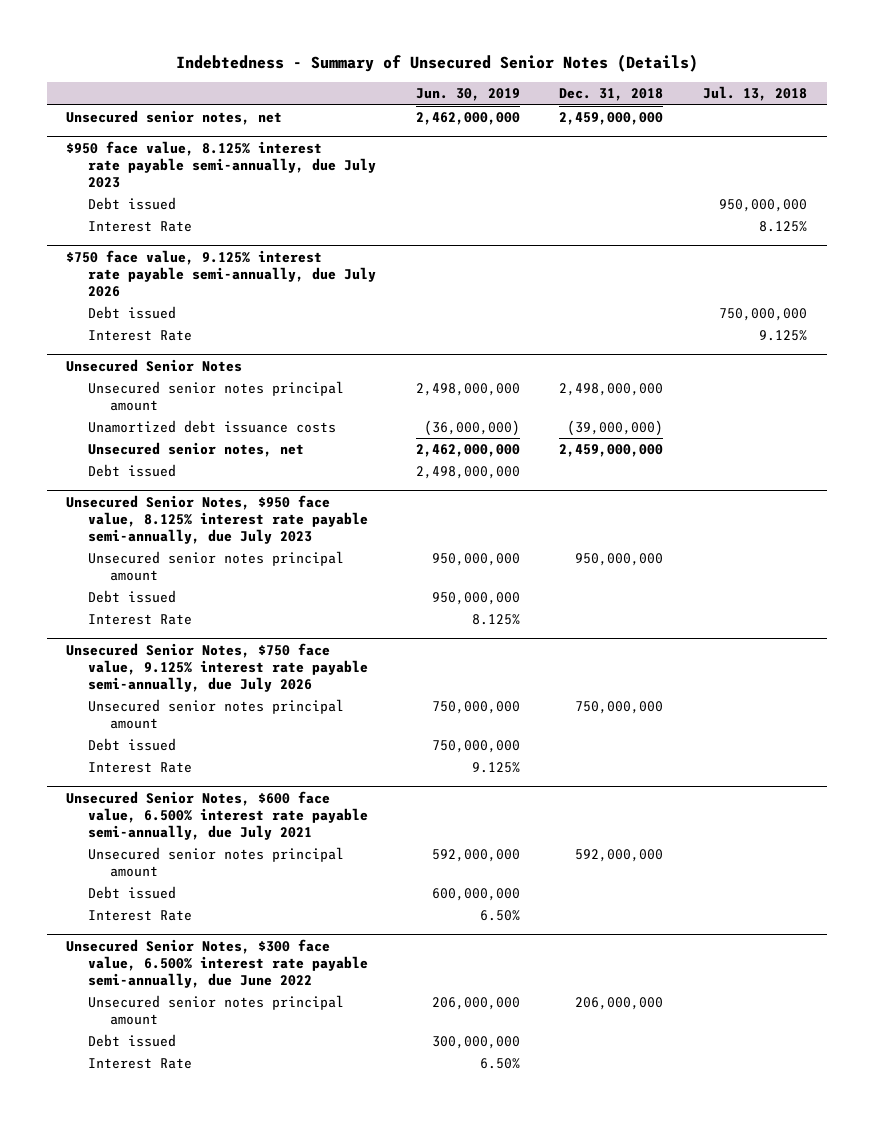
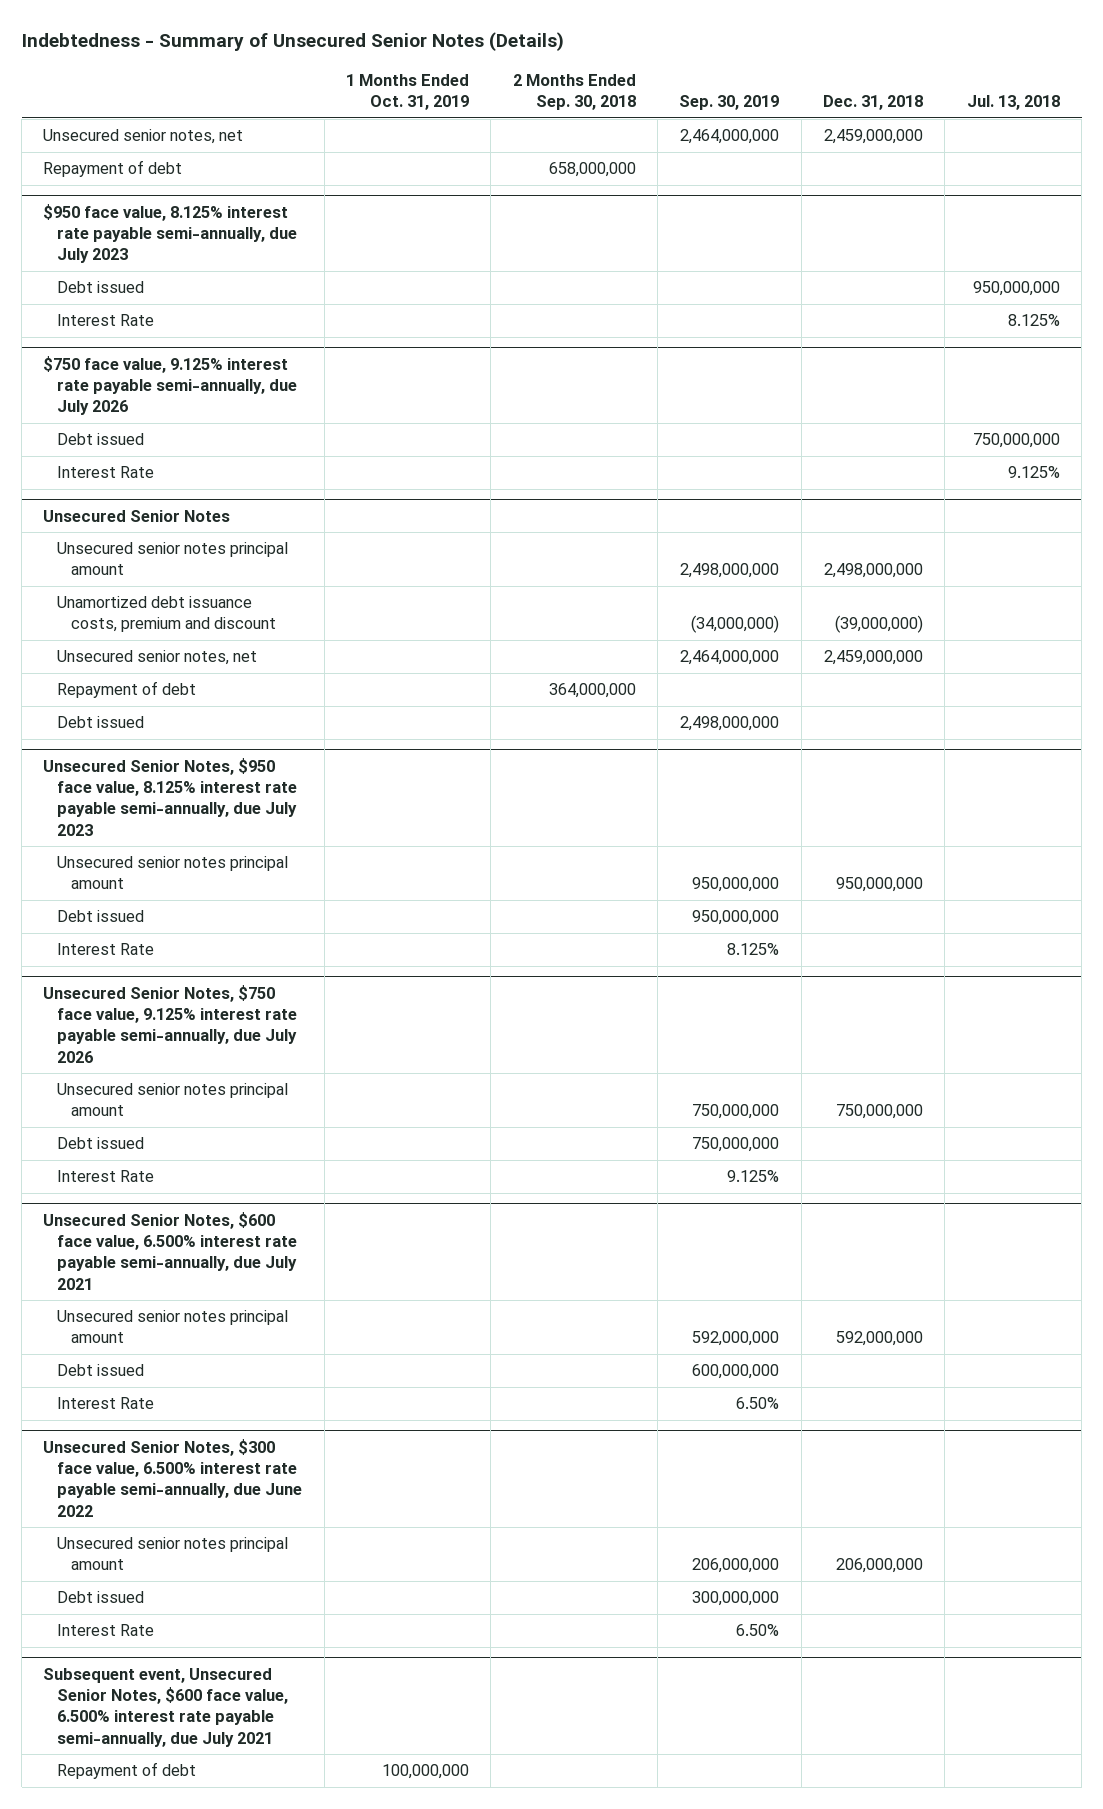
[415,88,520,102] Jun. 30, 2019 -> none
none -> [345,74,469,111] 1 Months Ended Oct. 31, 2019
none -> [512,74,636,111] 2 Months Ended Sep. 30, 2018
none -> [679,95,780,111] Sep. 30, 2019
none -> [43,160,183,178] Repayment of debt
[88,420,337,434] Unamortized debt issuance costs -> [57,596,277,633] Unamortized debt issuance costs, premium and discount
none -> [57,681,197,699] Repayment of debt
none -> [43,1667,289,1747] Subsequent event, Unsecured Senior Notes, $600 face value, 6.500% interest rate payable semi-annually, due July 2021
none -> [57,1762,197,1780] Repayment of debt

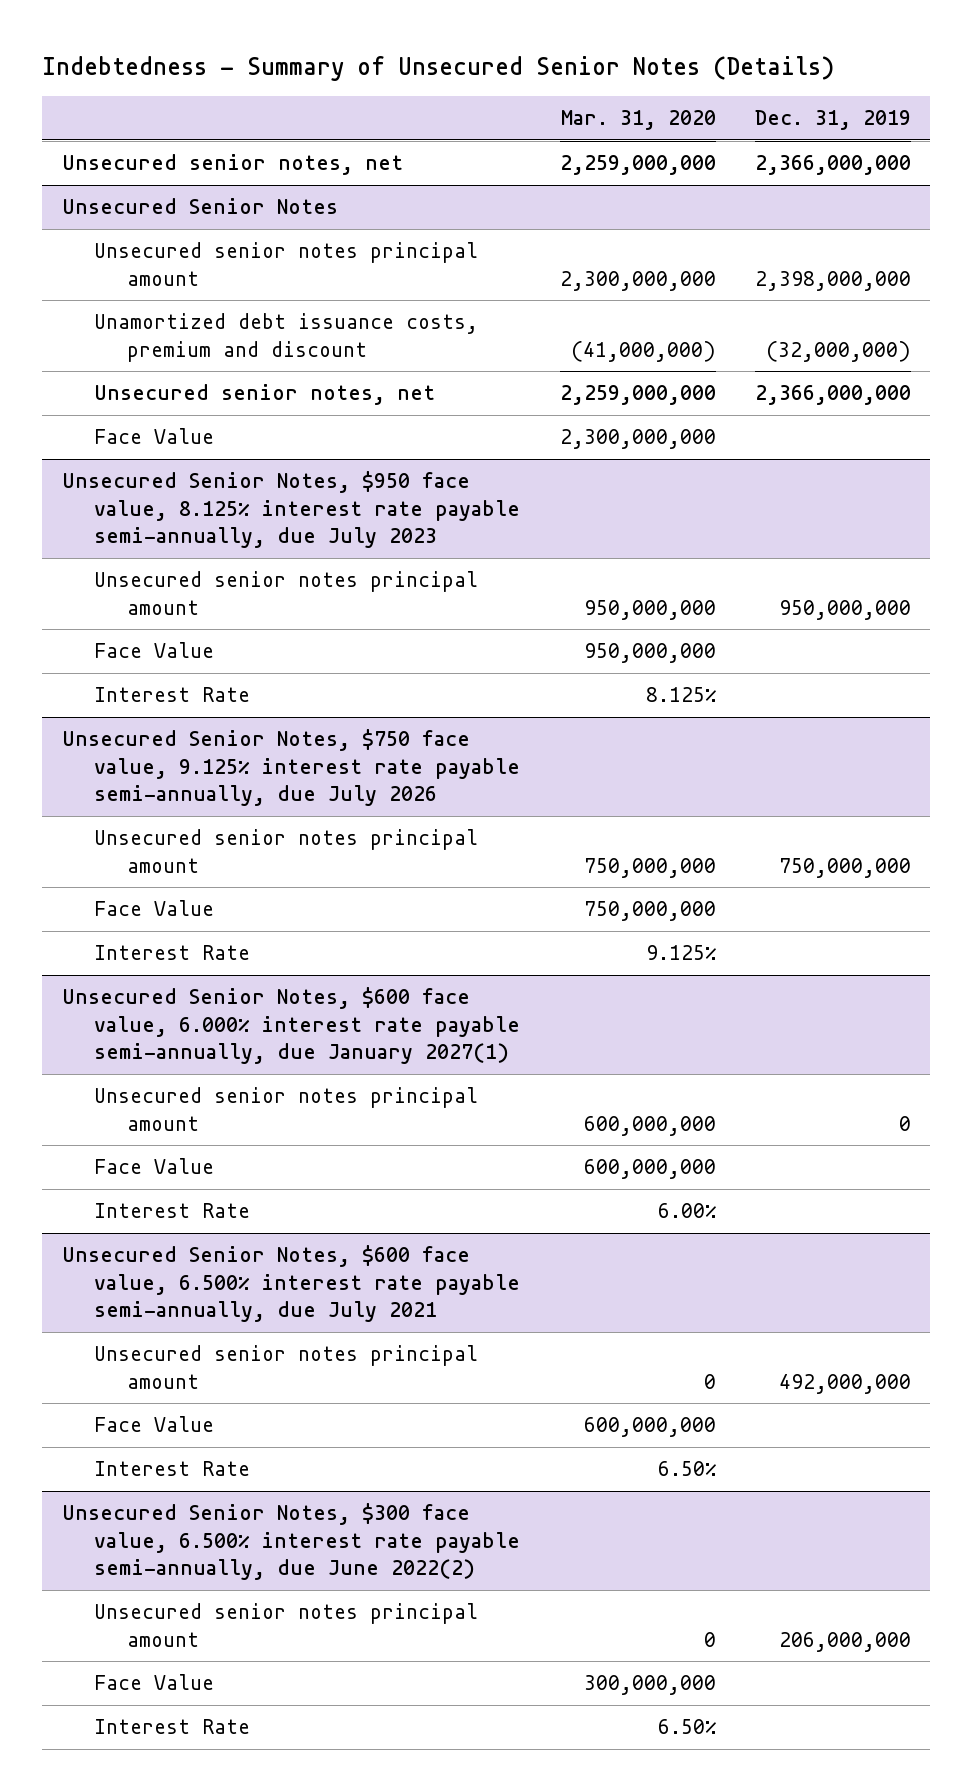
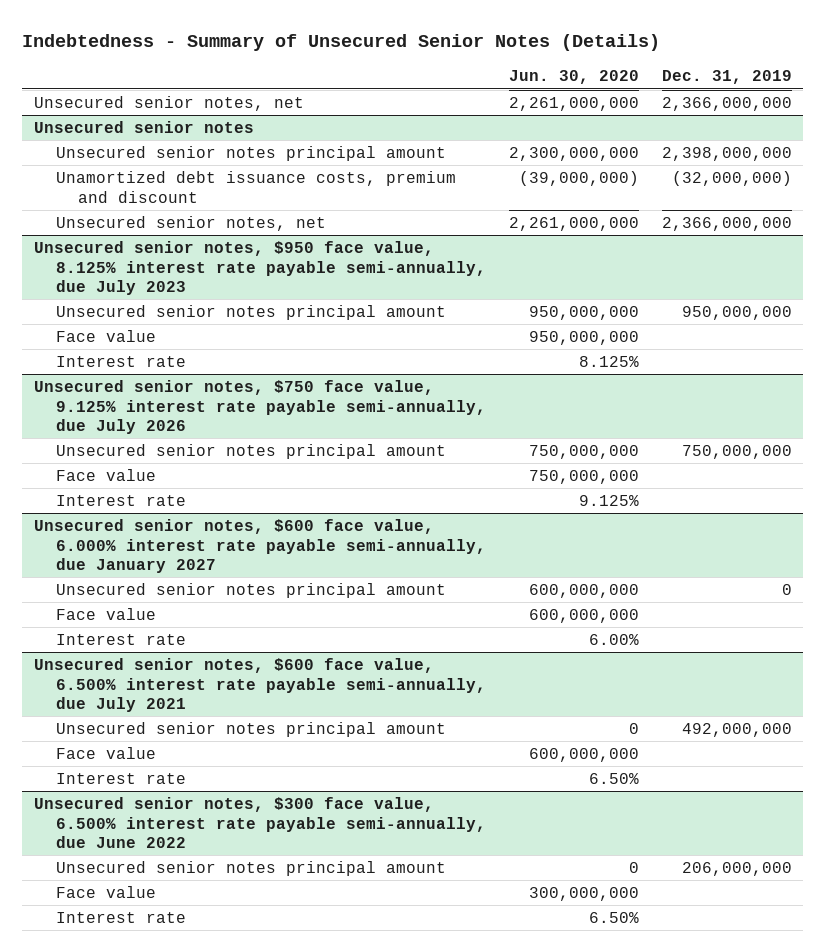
[560,110,716,131] Mar. 31, 2020 -> none
none -> [508,70,639,85] Jun. 30, 2020
[61,198,338,215] Unsecured Senior Notes -> [33,121,254,134] Unsecured senior notes
[94,428,215,445] Face Value -> none
[61,471,521,548] Unsecured Senior Notes, $950 face value, 8.125% interest rate payable semi-annually, due July 2023 -> [33,241,486,295] Unsecured senior notes, $950 face value, 8.125% interest rate payable semi-annually, due July 2023
[94,642,215,659] Face Value -> [55,330,156,343] Face value
[94,687,251,703] Interest Rate -> [55,356,186,368] Interest rate
[61,729,521,806] Unsecured Senior Notes, $750 face value, 9.125% interest rate payable semi-annually, due July 2026 -> [33,380,486,434] Unsecured senior notes, $750 face value, 9.125% interest rate payable semi-annually, due July 2026
[94,900,215,917] Face Value -> [55,469,156,482] Face value
[94,945,251,961] Interest Rate -> [55,495,186,507] Interest rate
[61,987,521,1064] Unsecured Senior Notes, $600 face value, 6.000% interest rate payable semi-annually, due January 2027(1) -> [33,519,486,573] Unsecured senior notes, $600 face value, 6.000% interest rate payable semi-annually, due January 2027
[94,1158,215,1175] Face Value -> [55,608,156,621] Face value
[94,1203,251,1219] Interest Rate -> [55,634,186,646] Interest rate
[61,1245,521,1322] Unsecured Senior Notes, $600 face value, 6.500% interest rate payable semi-annually, due July 2021 -> [33,658,486,712] Unsecured senior notes, $600 face value, 6.500% interest rate payable semi-annually, due July 2021
[94,1416,215,1433] Face Value -> [55,747,156,760] Face value
[94,1461,251,1477] Interest Rate -> [55,773,186,785] Interest rate
[61,1503,521,1580] Unsecured Senior Notes, $300 face value, 6.500% interest rate payable semi-annually, due June 2022(2) -> [33,797,486,848] Unsecured senior notes, $300 face value, 6.500% interest rate payable semi-annually, due June 2022
[94,1674,215,1691] Face Value -> [55,886,156,899] Face value
[94,1719,251,1735] Interest Rate -> [55,912,186,924] Interest rate

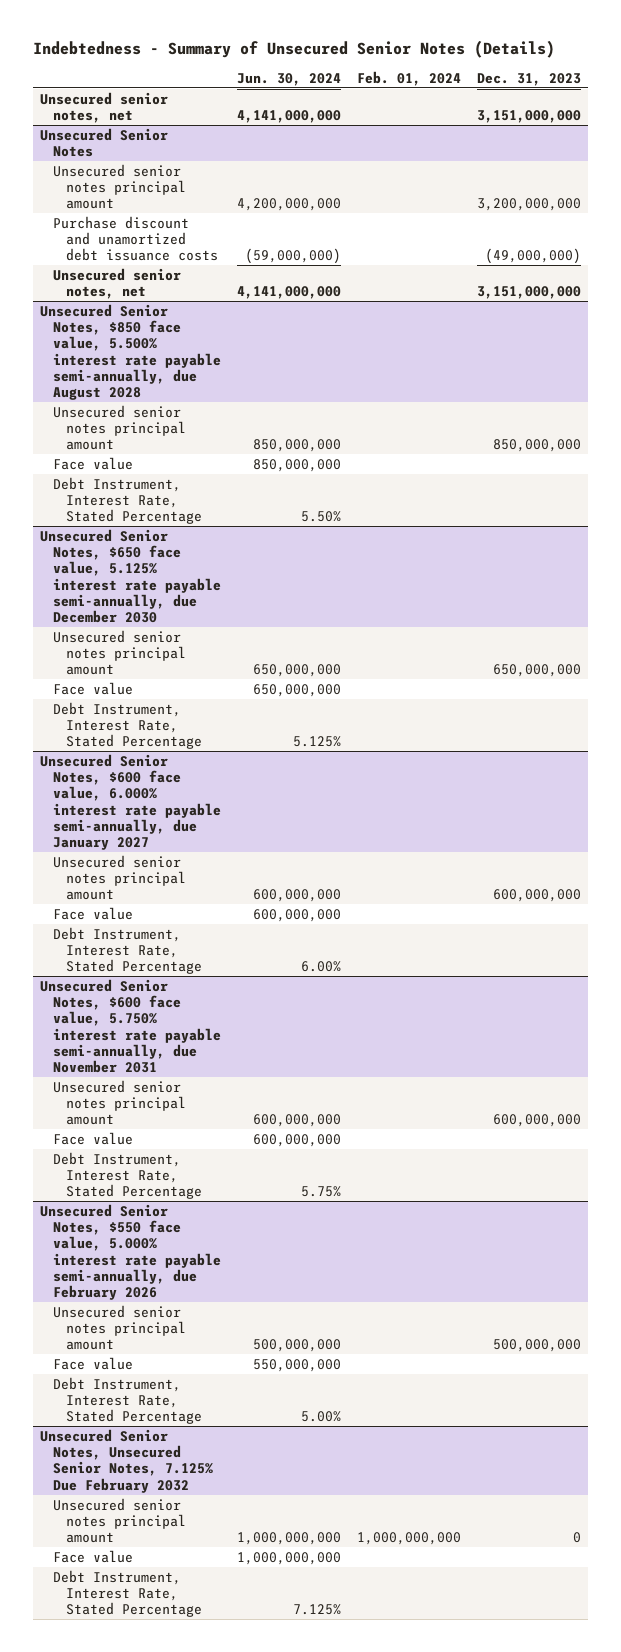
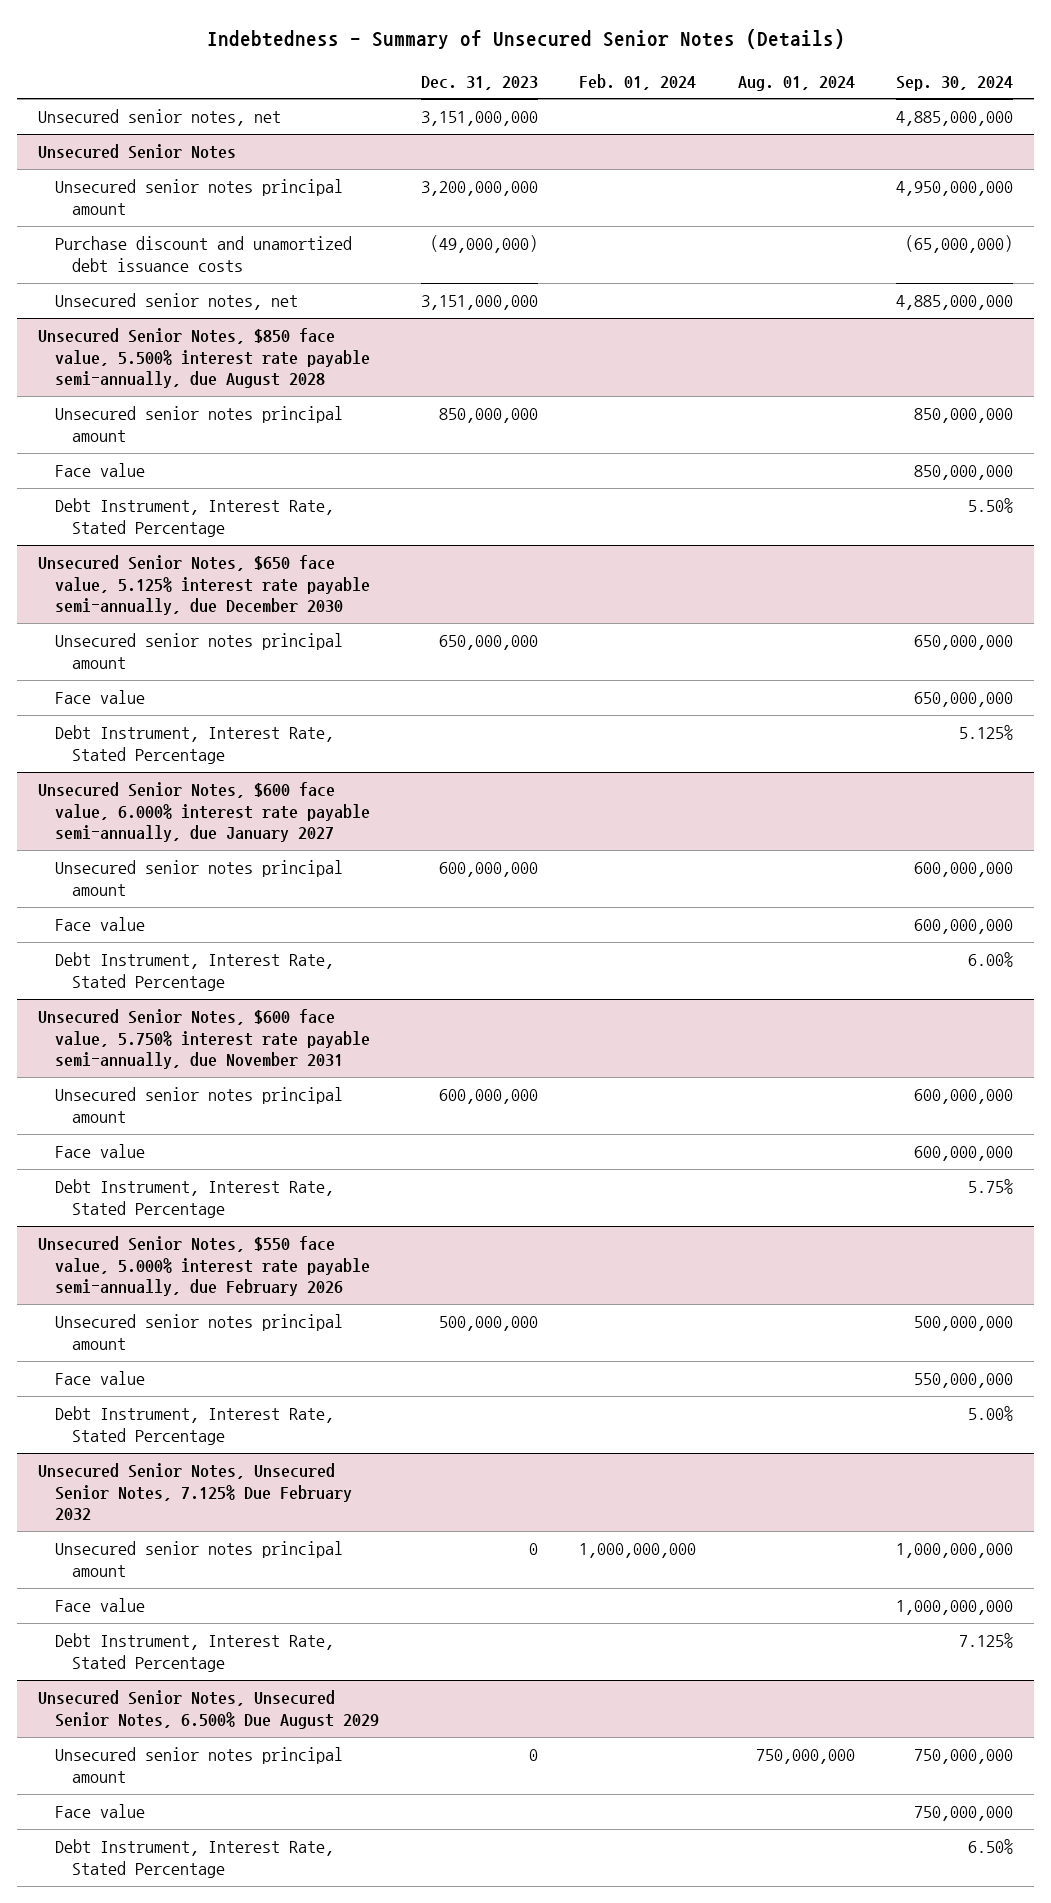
[237,72,342,86] Jun. 30, 2024 -> none
none -> [737,75,855,91] Aug. 01, 2024
none -> [896,75,1014,91] Sep. 30, 2024
none -> [37,1690,380,1729] Unsecured Senior Notes, Unsecured Senior Notes, 6.500% Due August 2029
none -> [55,1747,344,1783] Unsecured senior notes principal amount
none -> [55,1804,146,1819] Face value
none -> [55,1839,335,1878] Debt Instrument, Interest Rate, Stated Percentage

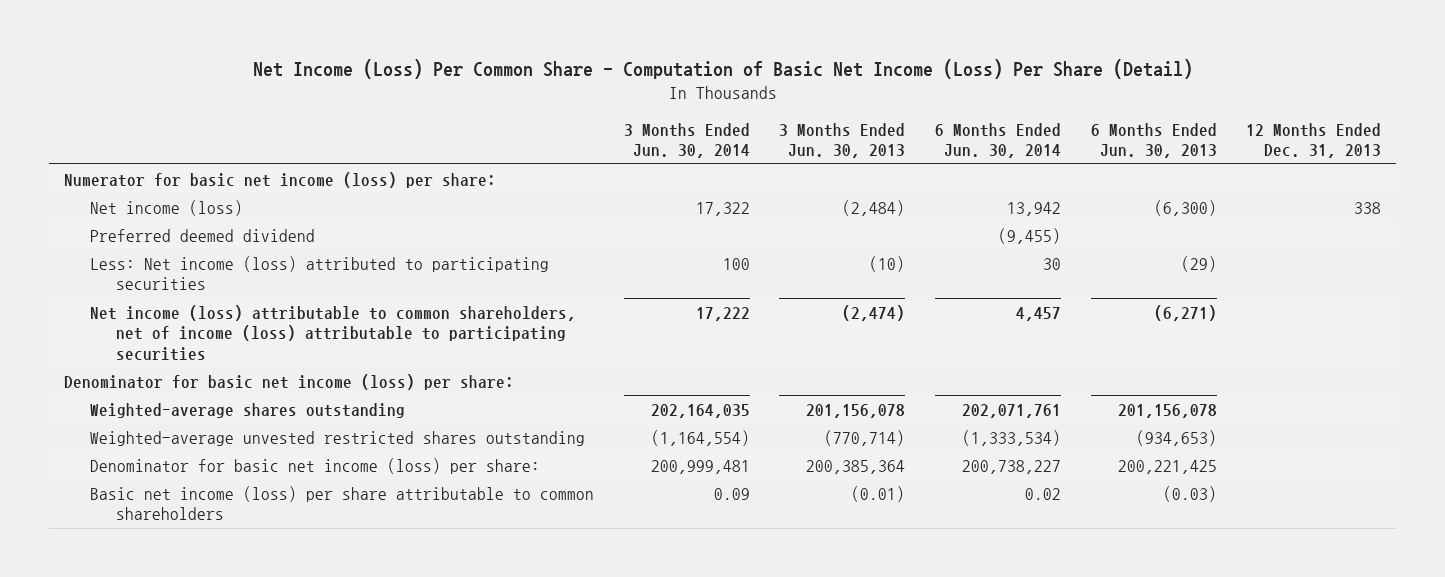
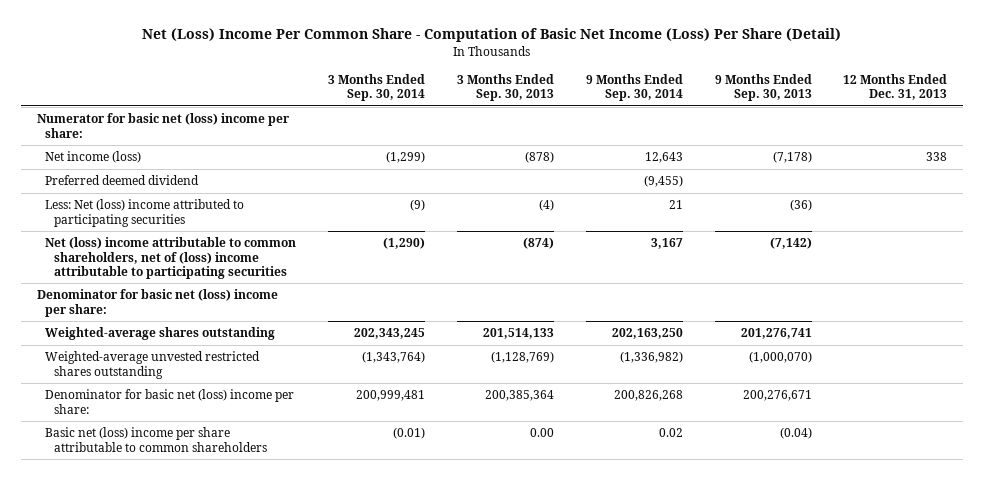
[252,59,1193,80] Net Income (Loss) Per Common Share - Computation of Basic Net Income (Loss) Per Share (Detail) -> [142,28,842,43] Net (Loss) Income Per Common Share - Computation of Basic Net Income (Loss) Per Share (Detail)
[623,122,750,159] 3 Months Ended Jun. 30, 2014 -> none
[779,122,906,159] 3 Months Ended Jun. 30, 2013 -> none
[935,122,1062,159] 6 Months Ended Jun. 30, 2014 -> none
[1090,122,1217,159] 6 Months Ended Jun. 30, 2013 -> none
none -> [328,73,426,102] 3 Months Ended Sep. 30, 2014
none -> [457,73,555,102] 3 Months Ended Sep. 30, 2013
none -> [585,73,683,102] 9 Months Ended Sep. 30, 2014
none -> [714,73,812,102] 9 Months Ended Sep. 30, 2013
[63,171,496,188] Numerator for basic net income (loss) per share: -> [36,113,290,138] Numerator for basic net (loss) income per share:
[90,255,550,291] Less: Net income (loss) attributed to participating securities -> [45,199,245,227] Less: Net (loss) income attributed to participating securities
[90,304,577,361] Net income (loss) attributable to common shareholders, net of income (loss) attributable to participating securities -> [45,237,297,279] Net (loss) income attributable to common shareholders, net of (loss) income attributable to participating securities
[63,373,514,390] Denominator for basic net income (loss) per share: -> [36,289,278,317] Denominator for basic net (loss) income per share:
[90,457,541,474] Denominator for basic net income (loss) per share: -> [45,389,295,414] Denominator for basic net (loss) income per share:
[90,485,595,521] Basic net income (loss) per share attributable to common shareholders -> [45,427,268,452] Basic net (loss) income per share attributable to common shareholders

